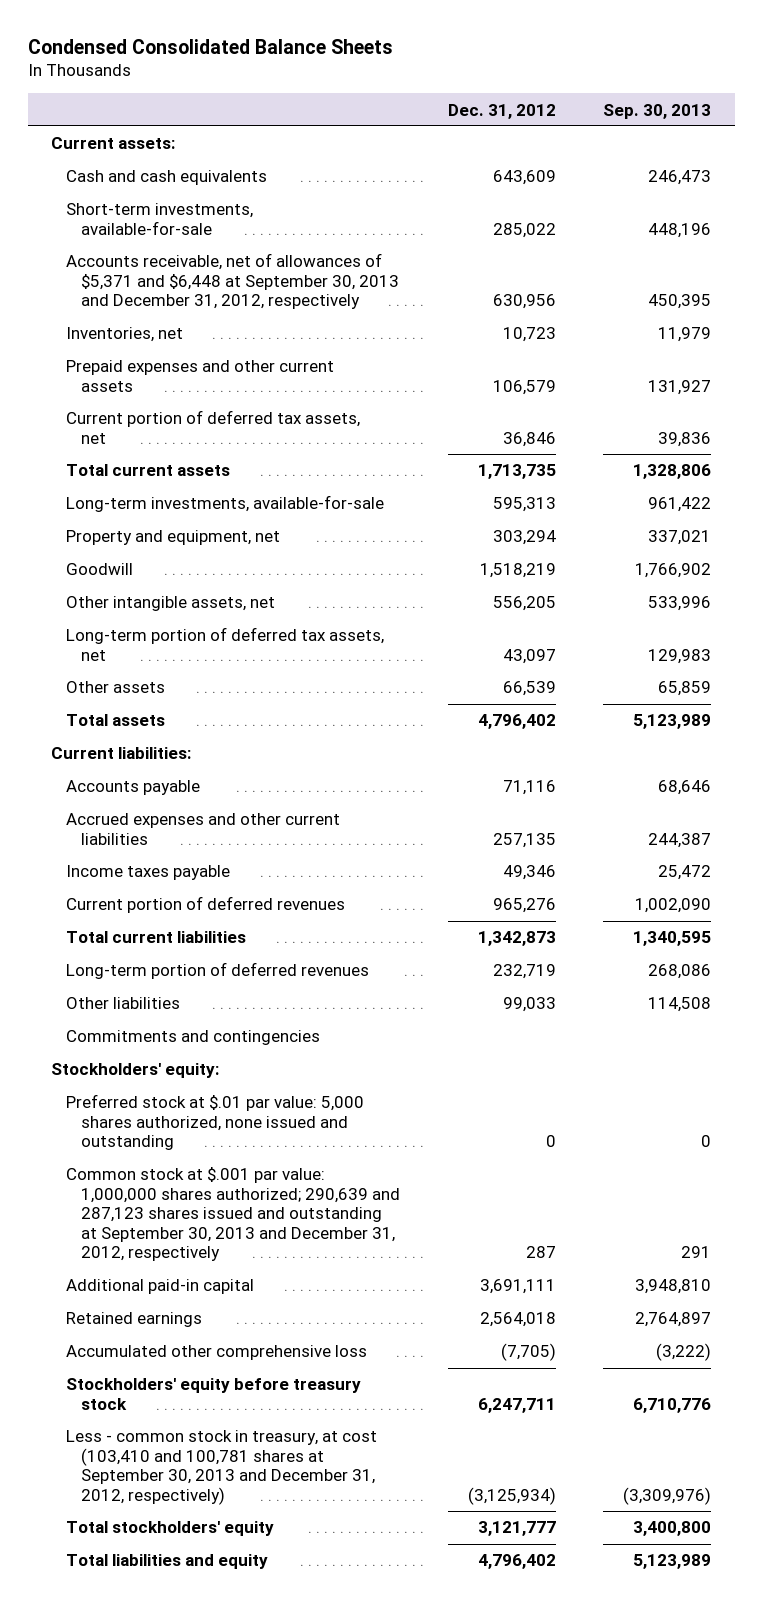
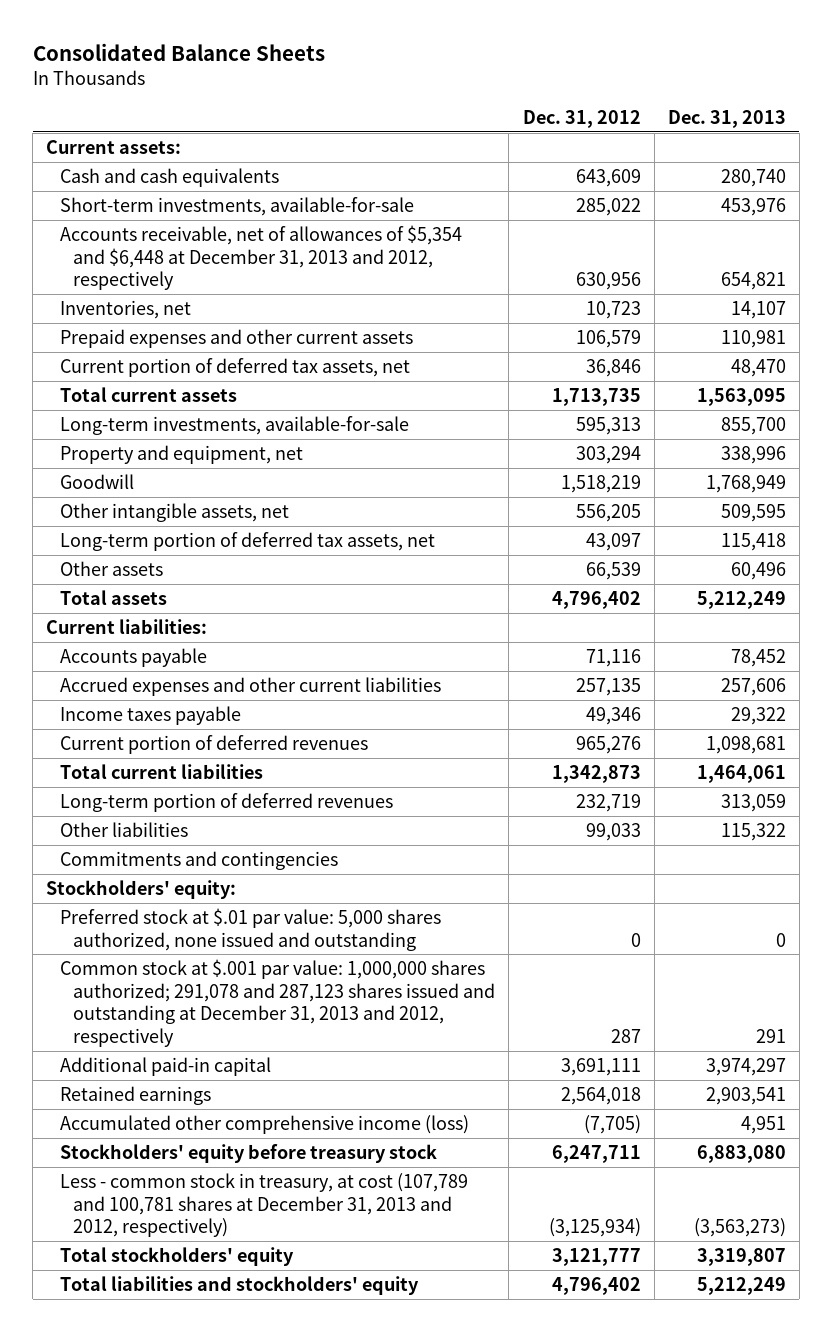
[27,38,393,54] Condensed Consolidated Balance Sheets -> [32,42,325,61] Consolidated Balance Sheets
[603,103,712,119] Sep. 30, 2013 -> none
none -> [667,109,786,128] Dec. 31, 2013
[66,253,400,310] Accounts receivable, net of allowances of $5,371 and $6,448 at September 30, 2013 and December 31, 2012, respectively -> [59,224,462,291] Accounts receivable, net of allowances of $5,354 and $6,448 at December 31, 2013 and 2012, respectively
[66,1167,401,1262] Common stock at $.001 par value: 1,000,000 shares authorized; 290,639 and 287,123 shares issued and outstanding at September 30, 2013 and December 31, 2012, respectively -> [59,958,496,1047] Common stock at $.001 par value: 1,000,000 shares authorized; 291,078 and 287,123 shares issued and outstanding at December 31, 2013 and 2012, respectively
[66,1345,368,1361] Accumulated other comprehensive loss -> [59,1114,469,1134] Accumulated other comprehensive income (loss)
[66,1430,378,1505] Less - common stock in treasury, at cost (103,410 and 100,781 shares at September 30, 2013 and December 31, 2012, respectively) -> [59,1172,468,1238] Less - common stock in treasury, at cost (107,789 and 100,781 shares at December 31, 2013 and 2012, respectively)
[66,1554,269,1570] Total liabilities and equity -> [59,1275,419,1295] Total liabilities and stockholders' equity

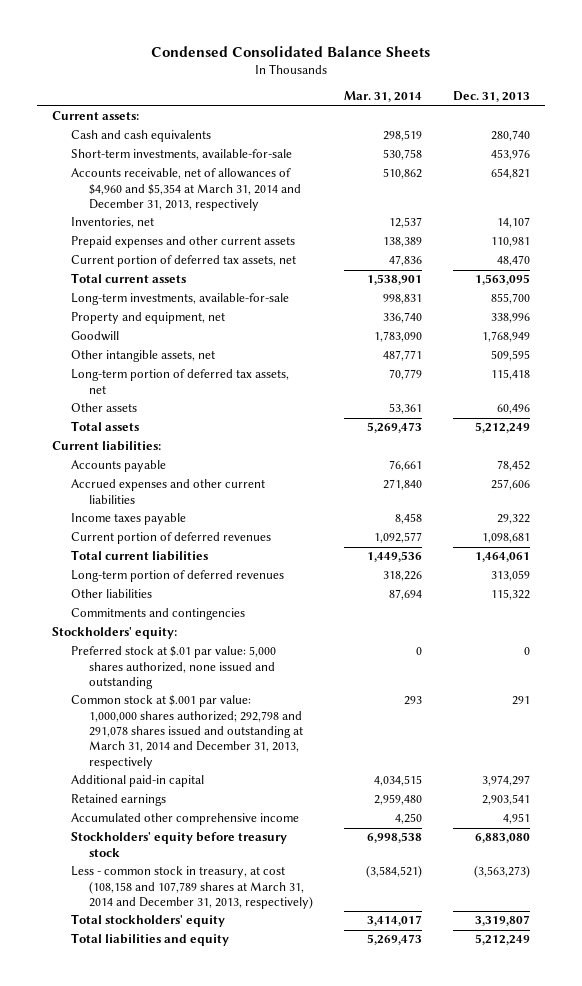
[32,42,325,61] Consolidated Balance Sheets -> [150,45,430,57] Condensed Consolidated Balance Sheets
[522,109,641,128] Dec. 31, 2012 -> none
none -> [343,91,422,103] Mar. 31, 2014
[59,224,462,291] Accounts receivable, net of allowances of $5,354 and $6,448 at December 31, 2013 and 2012, respectively -> [70,168,302,212] Accounts receivable, net of allowances of $4,960 and $5,354 at March 31, 2014 and December 31, 2013, respectively
[59,958,496,1047] Common stock at $.001 par value: 1,000,000 shares authorized; 291,078 and 287,123 shares issued and outstanding at December 31, 2013 and 2012, respectively -> [70,695,304,769] Common stock at $.001 par value: 1,000,000 shares authorized; 292,798 and 291,078 shares issued and outstanding at March 31, 2014 and December 31, 2013, respectively
[59,1114,469,1134] Accumulated other comprehensive income (loss) -> [70,813,299,826] Accumulated other comprehensive income
[59,1172,468,1238] Less - common stock in treasury, at cost (107,789 and 100,781 shares at December 31, 2013 and 2012, respectively) -> [70,866,314,910] Less - common stock in treasury, at cost (108,158 and 107,789 shares at March 31, 2014 and December 31, 2013, respectively)
[59,1275,419,1295] Total liabilities and stockholders' equity -> [70,933,229,947] Total liabilities and equity

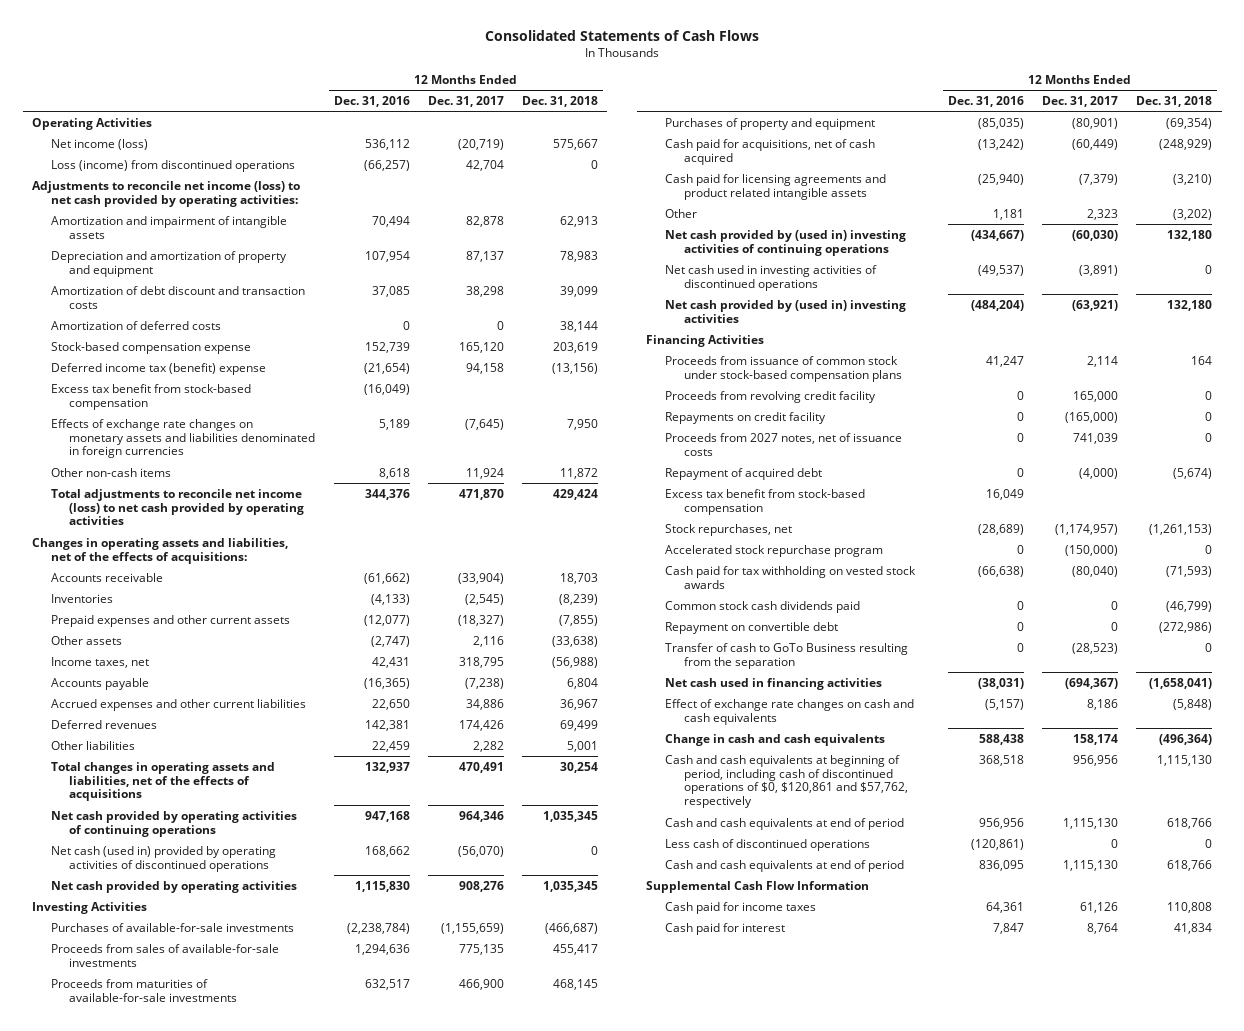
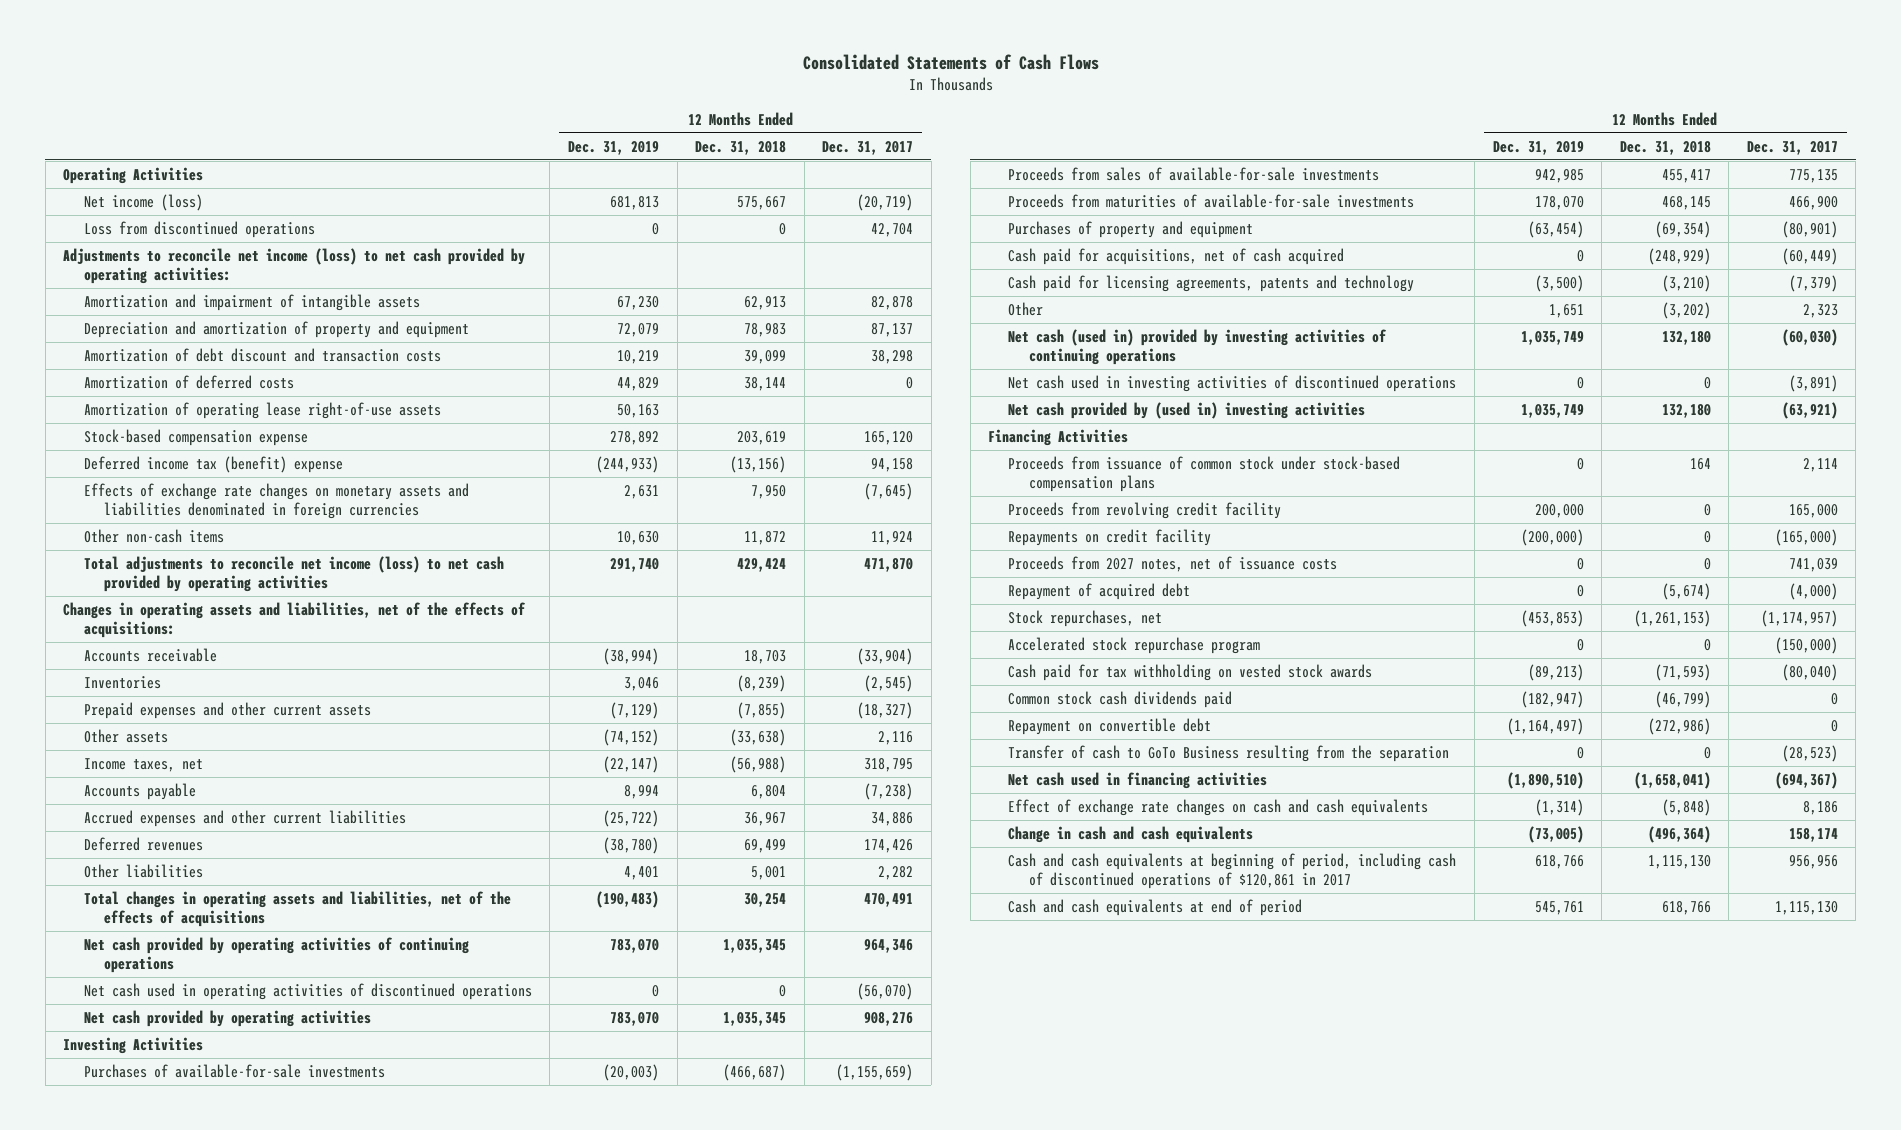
[333,96,410,108] Dec. 31, 2016 -> none
none -> [567,140,659,155] Dec. 31, 2019
[50,159,295,172] Loss (income) from discontinued operations -> [83,220,315,238] Loss from discontinued operations
none -> [83,401,441,419] Amortization of operating lease right-of-use assets
[50,383,251,410] Excess tax benefit from stock-based compensation -> none
[50,845,276,872] Net cash (used in) provided by operating activities of discontinued operations -> [83,982,532,1000] Net cash used in operating activities of discontinued operations
[664,173,886,200] Cash paid for licensing agreements and product related intangible assets -> [1008,274,1415,292] Cash paid for licensing agreements, patents and technology
[664,229,906,256] Net cash provided by (used in) investing activities of continuing operations -> [1008,328,1388,365] Net cash (used in) provided by investing activities of continuing operations
[664,488,865,515] Excess tax benefit from stock-based compensation -> none
[664,817,904,830] Cash and cash equivalents at end of period -> none
[664,838,870,851] Less cash of discontinued operations -> none
[664,754,908,809] Cash and cash equivalents at beginning of period, including cash of discontinued operations of $0, $120,861 and $57,762, respectively -> [1008,852,1457,889] Cash and cash equivalents at beginning of period, including cash of discontinued operations of $120,861 in 2017
[646,880,870,893] Supplemental Cash Flow Information -> none
[664,901,816,914] Cash paid for income taxes -> none
[664,922,785,935] Cash paid for interest -> none

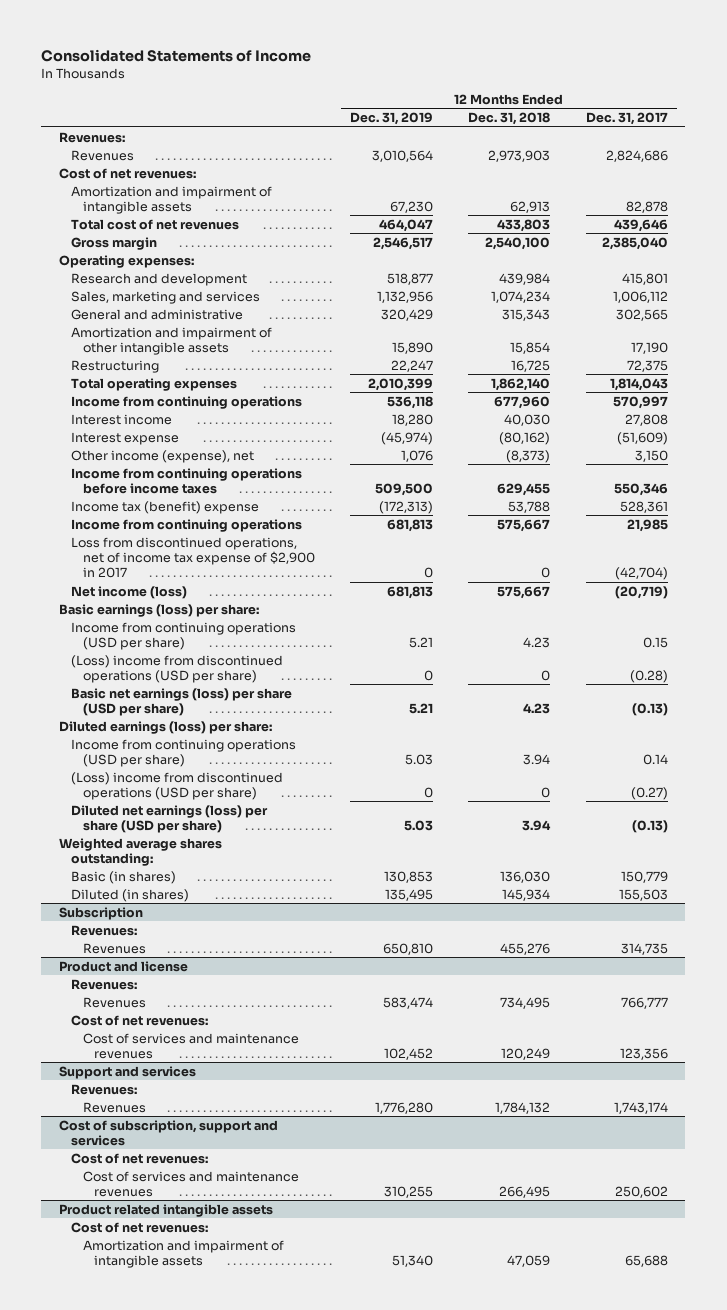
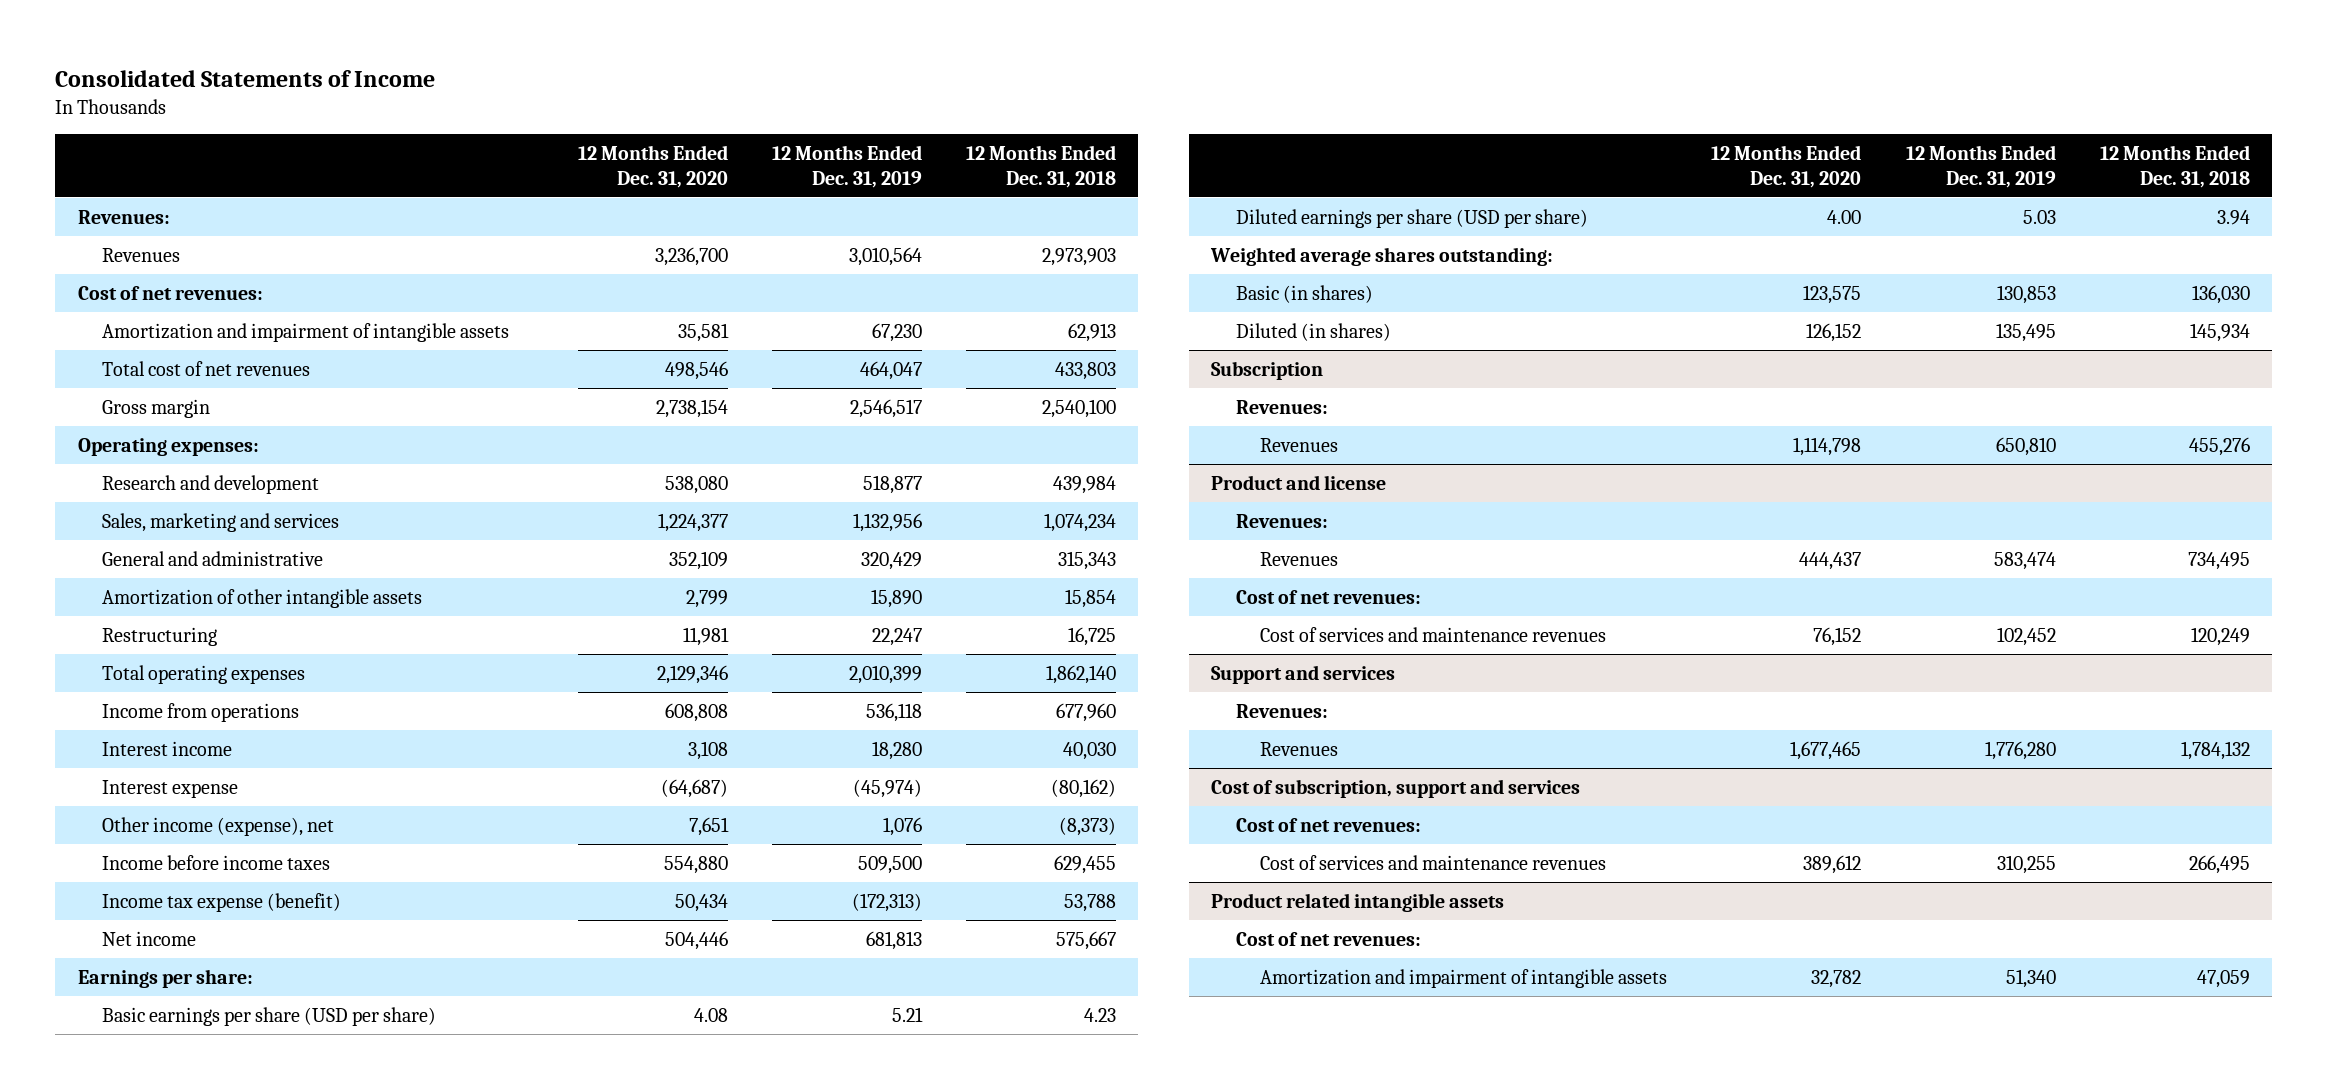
[585,112,668,126] Dec. 31, 2017 -> none
none -> [577,145,728,188] 12 Months Ended Dec. 31, 2020
[70,326,272,355] Amortization and impairment of other intangible assets -> [102,588,423,608] Amortization of other intangible assets
[70,395,302,409] Income from continuing operations -> [102,702,300,722] Income from operations
[70,518,302,532] Income from continuing operations -> none
[70,536,315,579] Loss from discontinued operations, net of income tax expense of $2,900 in 2017 -> none
[70,621,296,650] Income from continuing operations (USD per share) -> none
[70,654,283,683] (Loss) income from discontinued operations (USD per share) -> none
[59,720,273,734] Diluted earnings (loss) per share: -> none
[70,738,296,767] Income from continuing operations (USD per share) -> none
[70,771,283,800] (Loss) income from discontinued operations (USD per share) -> none
[70,467,302,494] Income from continuing operations before income taxes -> [102,854,331,870] Income before income taxes
[70,500,259,514] Income tax (benefit) expense -> [102,892,342,912] Income tax expense (benefit)
[70,585,187,599] Net income (loss) -> [102,930,197,946] Net income
[59,603,260,617] Basic earnings (loss) per share: -> [77,968,253,988] Earnings per share:
[70,687,292,716] Basic net earnings (loss) per share (USD per share) -> [102,1006,437,1026] Basic earnings per share (USD per share)
[70,804,268,833] Diluted net earnings (loss) per share (USD per share) -> [1235,208,1588,228] Diluted earnings per share (USD per share)

